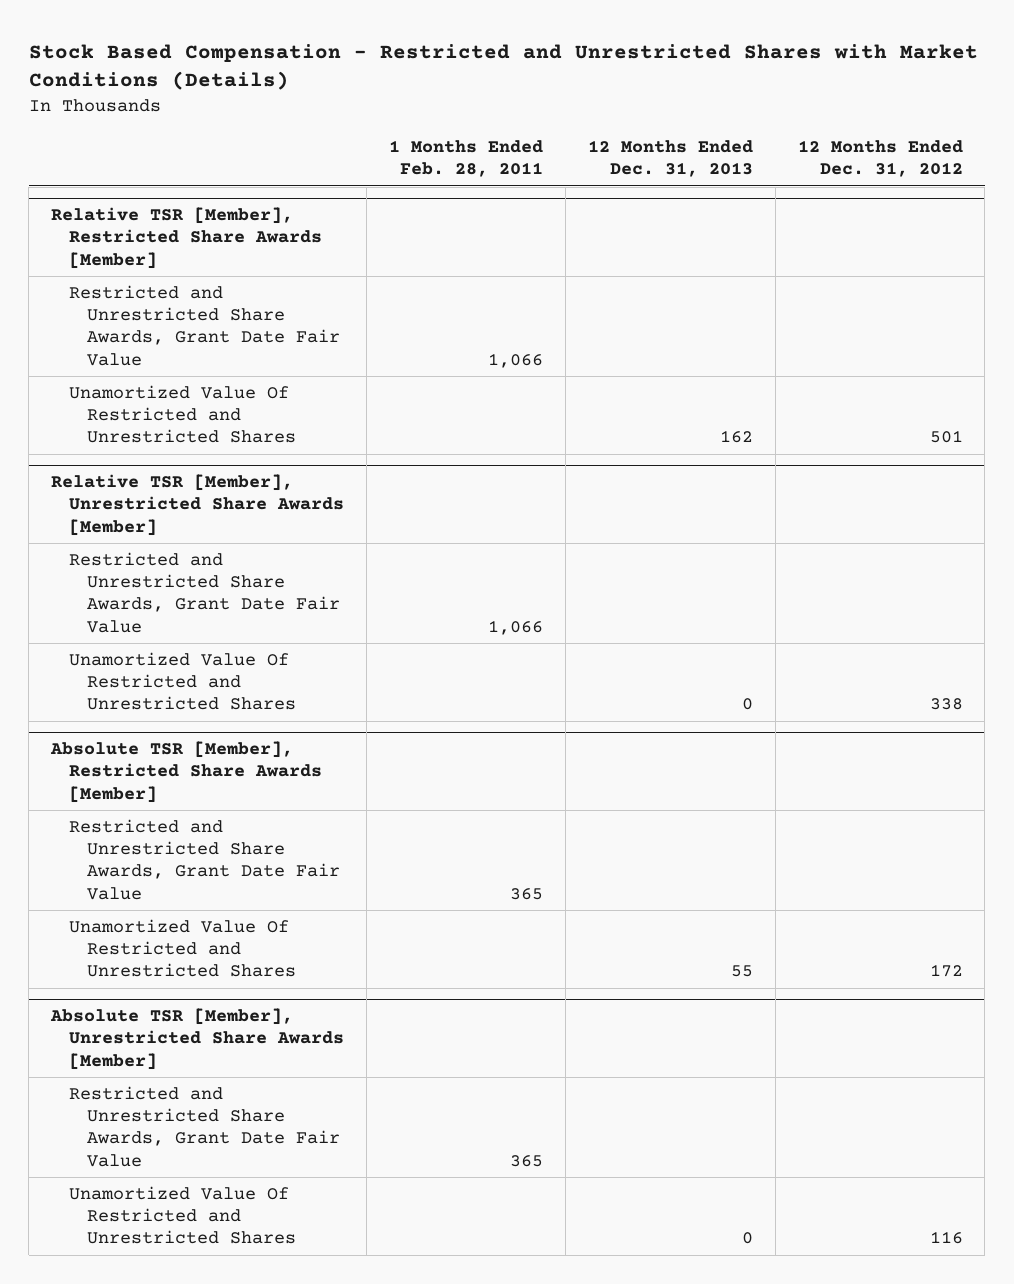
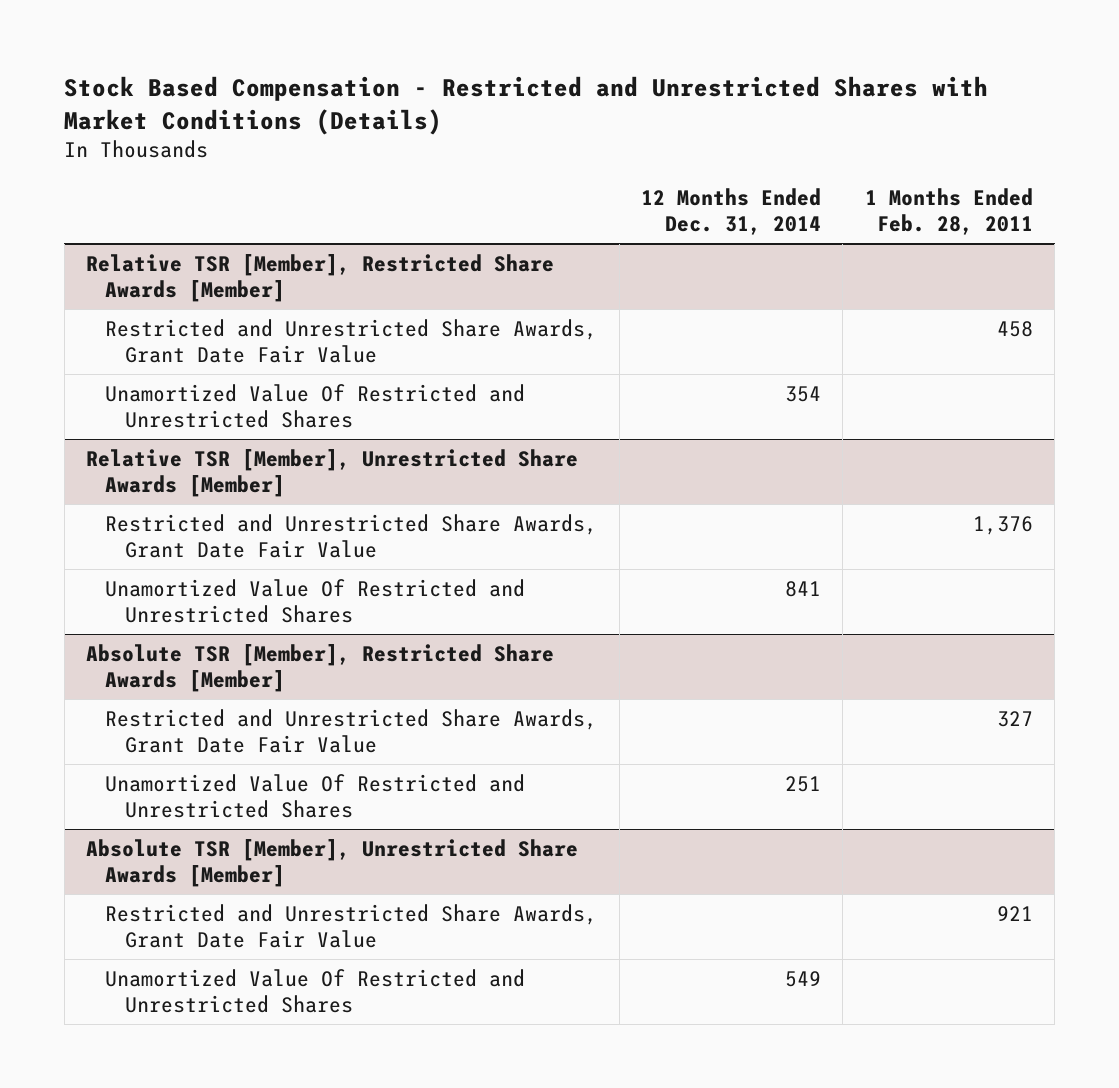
[587,139,753,177] 12 Months Ended Dec. 31, 2013 -> none
[797,139,963,177] 12 Months Ended Dec. 31, 2012 -> none
none -> [641,187,822,236] 12 Months Ended Dec. 31, 2014
[487,352,543,368] 1,066 -> [996,320,1033,337] 458
[487,619,543,635] 1,066 -> [972,515,1033,535] 1,376
[509,887,543,900] 365 -> [996,710,1033,727] 327
[509,1154,543,1167] 365 -> [996,905,1033,921] 921

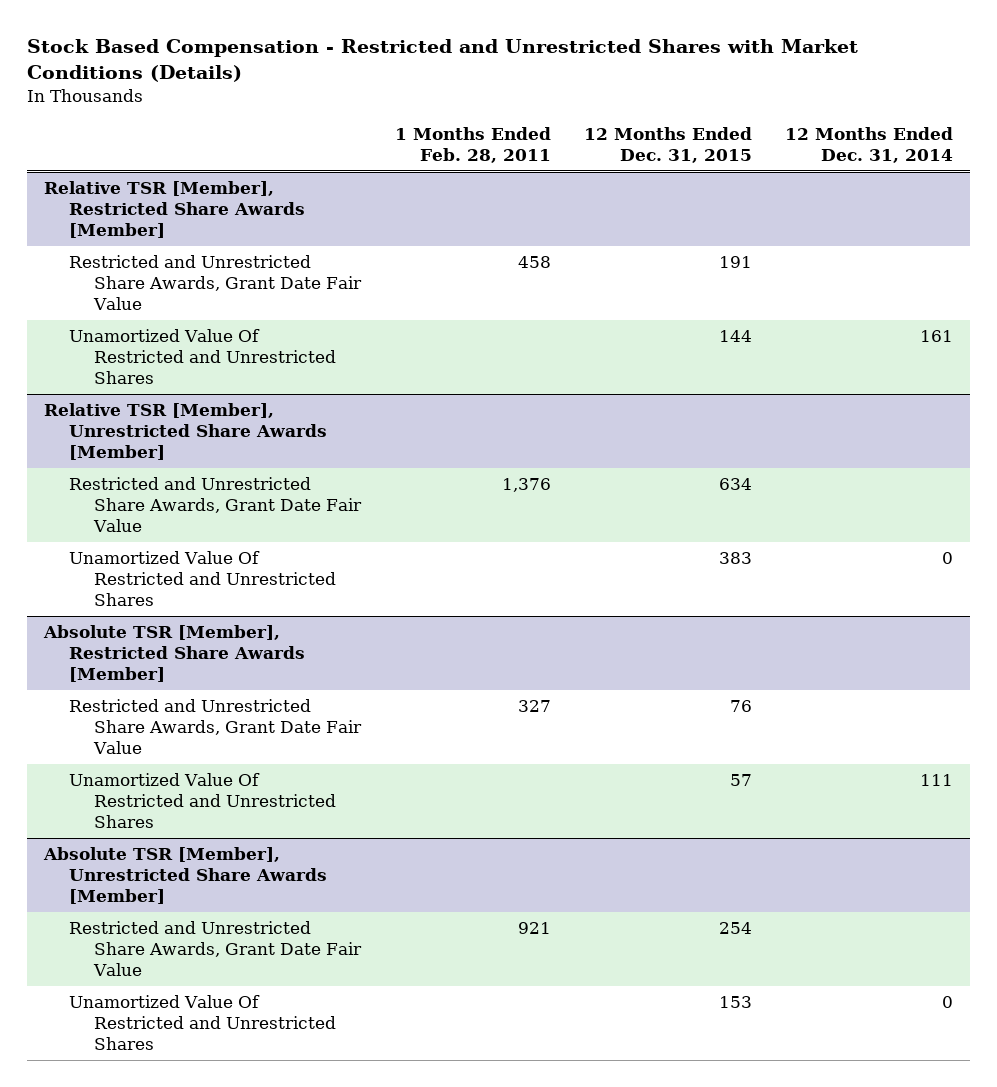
none -> [583,126,752,164] 12 Months Ended Dec. 31, 2015
[785,385,822,402] 354 -> [920,329,954,342] 161
[785,580,822,597] 841 -> [942,551,954,564] 0
[785,775,822,792] 251 -> [920,773,954,786] 111
[785,970,822,987] 549 -> [942,995,954,1008] 0

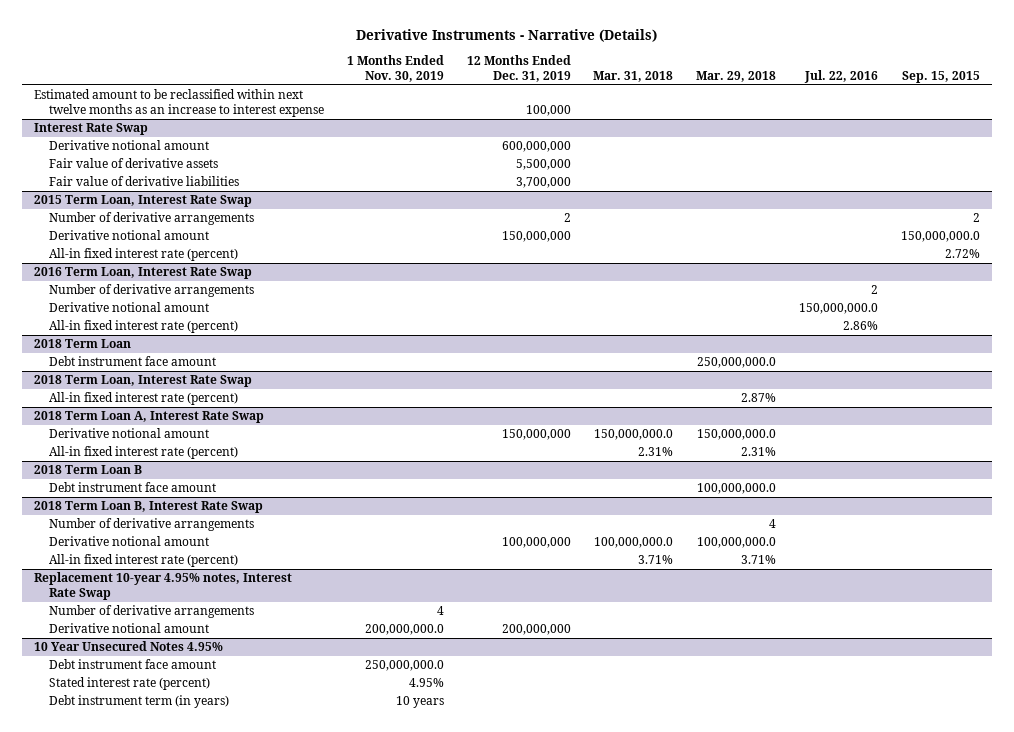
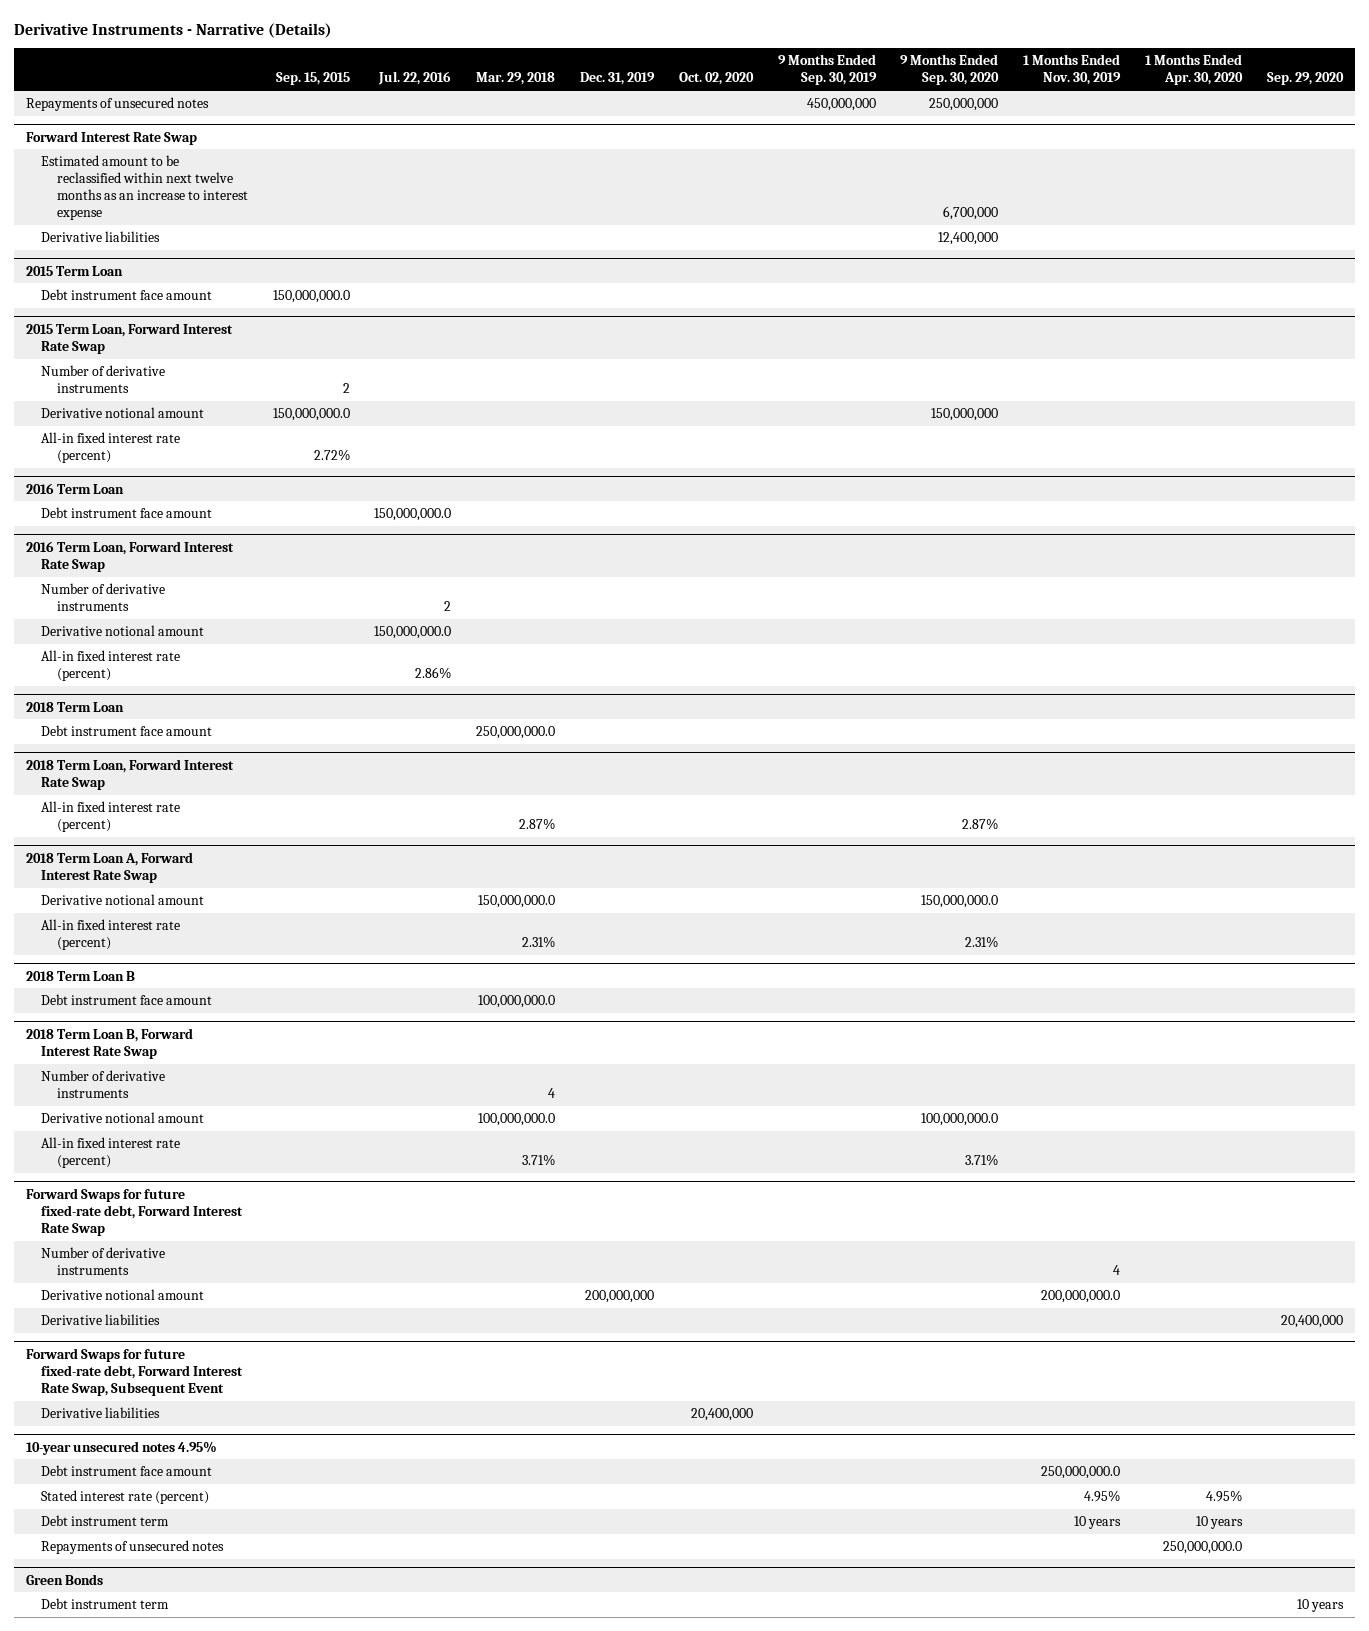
[466,55,571,82] 12 Months Ended Dec. 31, 2019 -> none
[593,70,674,82] Mar. 31, 2018 -> none
none -> [579,72,655,86] Dec. 31, 2019
none -> [678,72,754,86] Oct. 02, 2020
none -> [777,54,877,86] 9 Months Ended Sep. 30, 2019
none -> [900,54,1000,86] 9 Months Ended Sep. 30, 2020
none -> [1144,54,1243,86] 1 Months Ended Apr. 30, 2020
none -> [1266,72,1344,86] Sep. 29, 2020
[33,89,324,117] Estimated amount to be reclassified within next twelve months as an increase to interest expense -> none
[48,140,209,151] Derivative notional amount -> none
[48,158,218,169] Fair value of derivative assets -> none
none -> [26,97,210,112] Repayments of unsecured notes
[33,123,148,136] Interest Rate Swap -> [26,130,198,145] Forward Interest Rate Swap
none -> [41,155,248,221] Estimated amount to be reclassified within next twelve months as an increase to interest expense
[48,176,239,187] Fair value of derivative liabilities -> [41,231,161,243] Derivative liabilities
none -> [26,265,124,276] 2015 Term Loan
none -> [41,289,213,301] Debt instrument face amount
[33,195,252,208] 2015 Term Loan, Interest Rate Swap -> [26,322,234,354] 2015 Term Loan, Forward Interest Rate Swap
[48,212,254,226] Number of derivative arrangements -> [41,365,166,394] Number of derivative instruments
none -> [26,482,125,494] 2016 Term Loan
none -> [41,507,213,519] Debt instrument face amount
[33,267,252,280] 2016 Term Loan, Interest Rate Swap -> [26,540,235,572] 2016 Term Loan, Forward Interest Rate Swap
[48,284,254,298] Number of derivative arrangements -> [41,583,166,612] Number of derivative instruments
[33,375,252,388] 2018 Term Loan, Interest Rate Swap -> [26,758,235,790] 2018 Term Loan, Forward Interest Rate Swap
[33,411,264,424] 2018 Term Loan A, Interest Rate Swap -> [26,851,194,883] 2018 Term Loan A, Forward Interest Rate Swap
[33,501,263,514] 2018 Term Loan B, Interest Rate Swap -> [26,1027,194,1059] 2018 Term Loan B, Forward Interest Rate Swap
[48,518,254,532] Number of derivative arrangements -> [41,1070,166,1099] Number of derivative instruments
[33,572,292,600] Replacement 10-year 4.95% notes, Interest Rate Swap -> [26,1187,244,1236] Forward Swaps for future fixed-rate debt, Forward Interest Rate Swap
[48,605,254,619] Number of derivative arrangements -> [41,1247,166,1276] Number of derivative instruments
none -> [41,1314,161,1326] Derivative liabilities
none -> [26,1347,244,1396] Forward Swaps for future fixed-rate debt, Forward Interest Rate Swap, Subsequent Event
none -> [41,1407,161,1419] Derivative liabilities
[33,641,223,652] 10 Year Unsecured Notes 4.95% -> [26,1440,218,1455] 10-year unsecured notes 4.95%
[48,695,229,709] Debt instrument term (in years) -> [41,1515,170,1527] Debt instrument term
none -> [41,1540,225,1555] Repayments of unsecured notes
none -> [26,1573,104,1585] Green Bonds
none -> [41,1598,170,1610] Debt instrument term

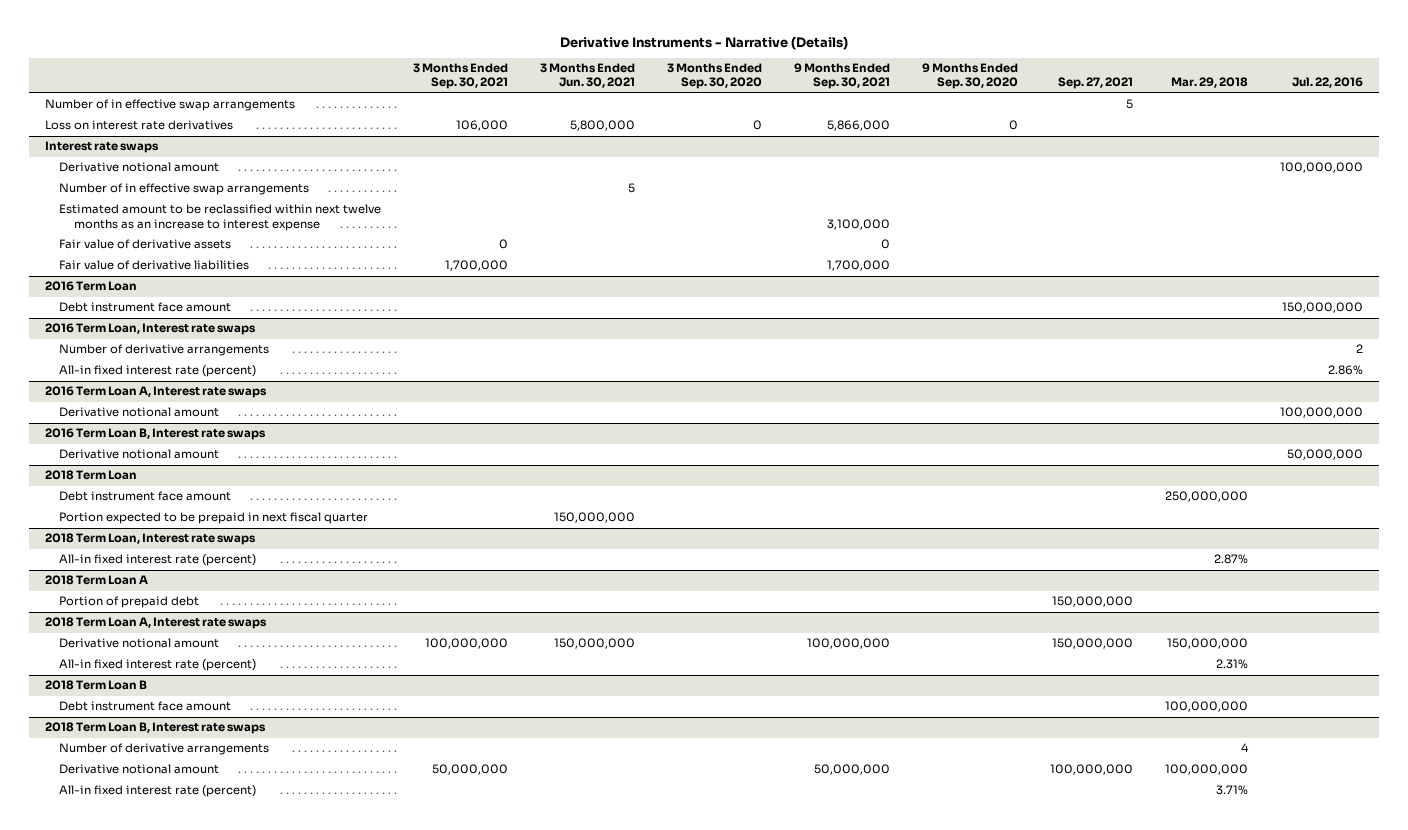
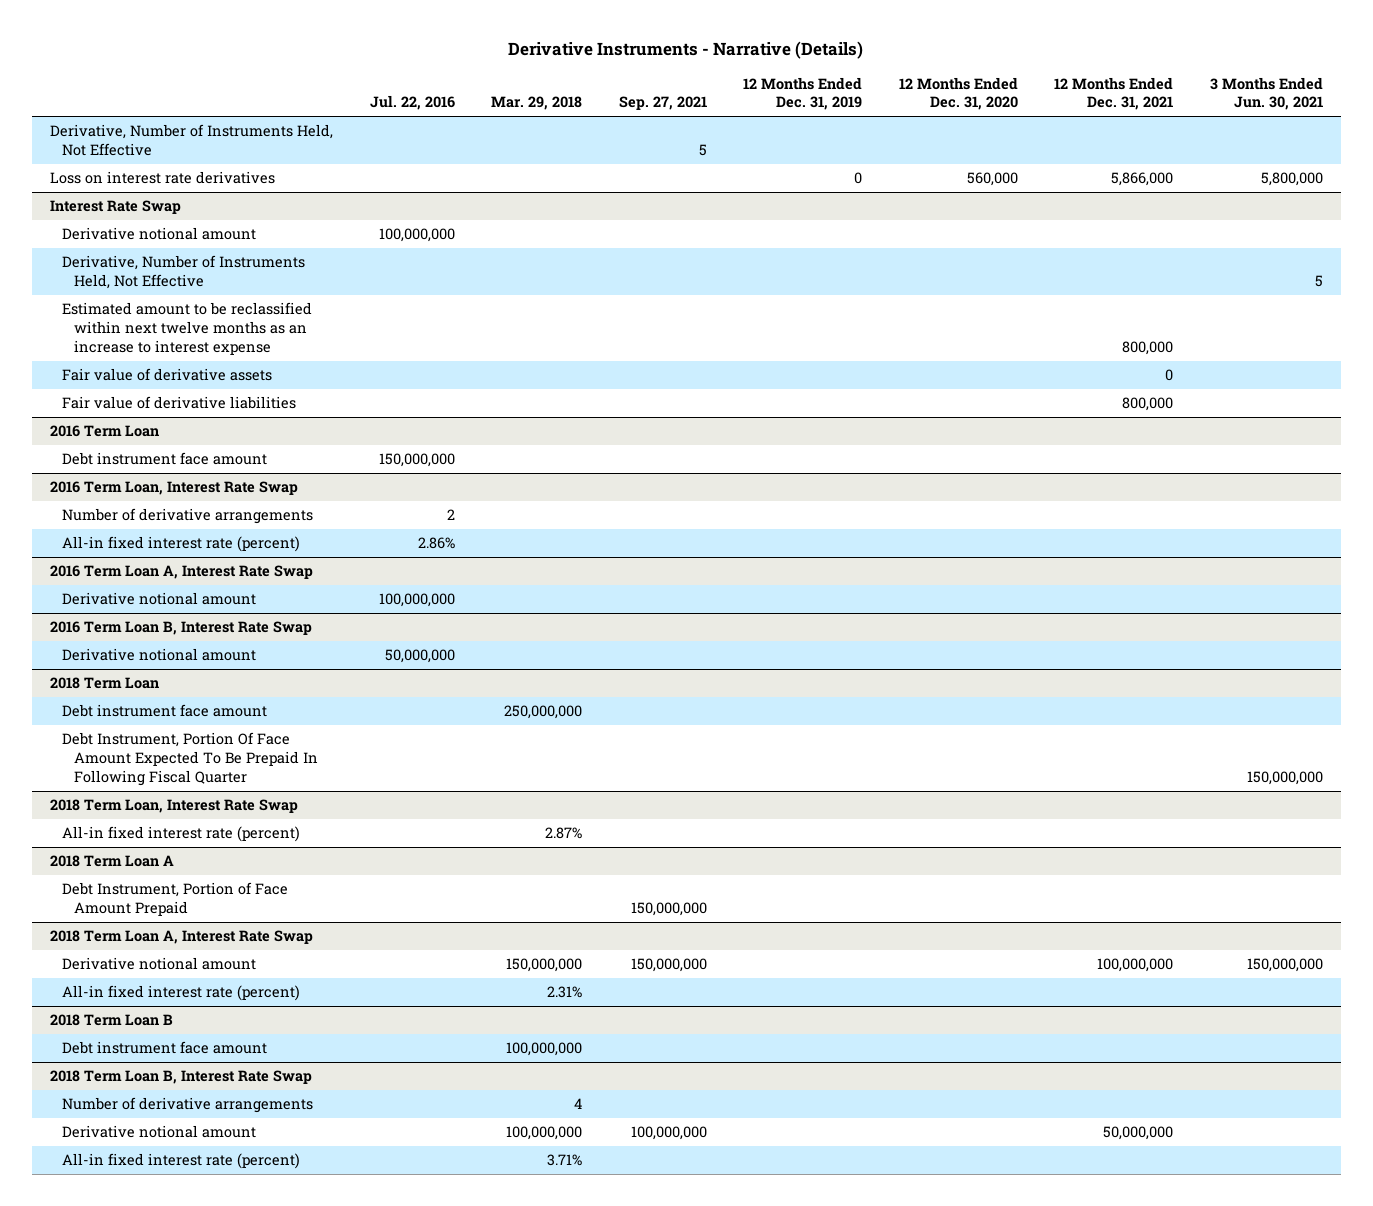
[413,63,509,90] 3 Months Ended Sep. 30, 2021 -> none
[667,63,763,90] 3 Months Ended Sep. 30, 2020 -> none
[793,63,890,90] 9 Months Ended Sep. 30, 2021 -> none
[921,63,1018,90] 9 Months Ended Sep. 30, 2020 -> none
none -> [743,76,863,111] 12 Months Ended Dec. 31, 2019
none -> [898,76,1018,111] 12 Months Ended Dec. 31, 2020
none -> [1054,76,1174,111] 12 Months Ended Dec. 31, 2021
[44,99,295,112] Number of in effective swap arrangements -> [50,124,334,157] Derivative, Number of Instruments Held, Not Effective
[44,141,159,154] Interest rate swaps -> [50,200,182,215] Interest Rate Swap
[59,183,310,196] Number of in effective swap arrangements -> [62,255,306,290] Derivative, Number of Instruments Held, Not Effective
[44,323,256,336] 2016 Term Loan, Interest rate swaps -> [50,481,299,496] 2016 Term Loan, Interest Rate Swap
[44,386,267,399] 2016 Term Loan A, Interest rate swaps -> [50,565,314,580] 2016 Term Loan A, Interest Rate Swap
[44,428,266,441] 2016 Term Loan B, Interest rate swaps -> [50,621,313,636] 2016 Term Loan B, Interest Rate Swap
[59,512,369,525] Portion expected to be prepaid in next fiscal quarter -> [62,732,318,786] Debt Instrument, Portion Of Face Amount Expected To Be Prepaid In Following Fiscal Quarter
[44,533,256,546] 2018 Term Loan, Interest rate swaps -> [50,799,299,814] 2018 Term Loan, Interest Rate Swap
[59,596,200,609] Portion of prepaid debt -> [62,882,289,917] Debt Instrument, Portion of Face Amount Prepaid
[44,617,267,630] 2018 Term Loan A, Interest rate swaps -> [50,930,314,945] 2018 Term Loan A, Interest Rate Swap
[44,722,266,735] 2018 Term Loan B, Interest rate swaps -> [50,1070,313,1085] 2018 Term Loan B, Interest Rate Swap

